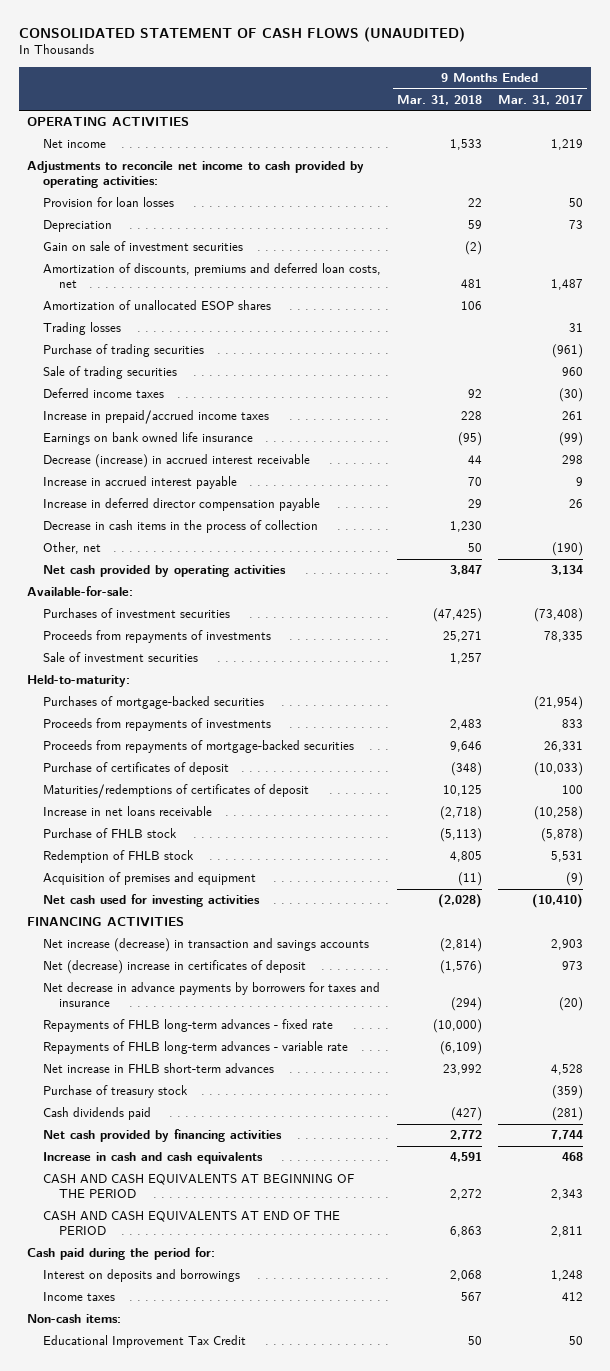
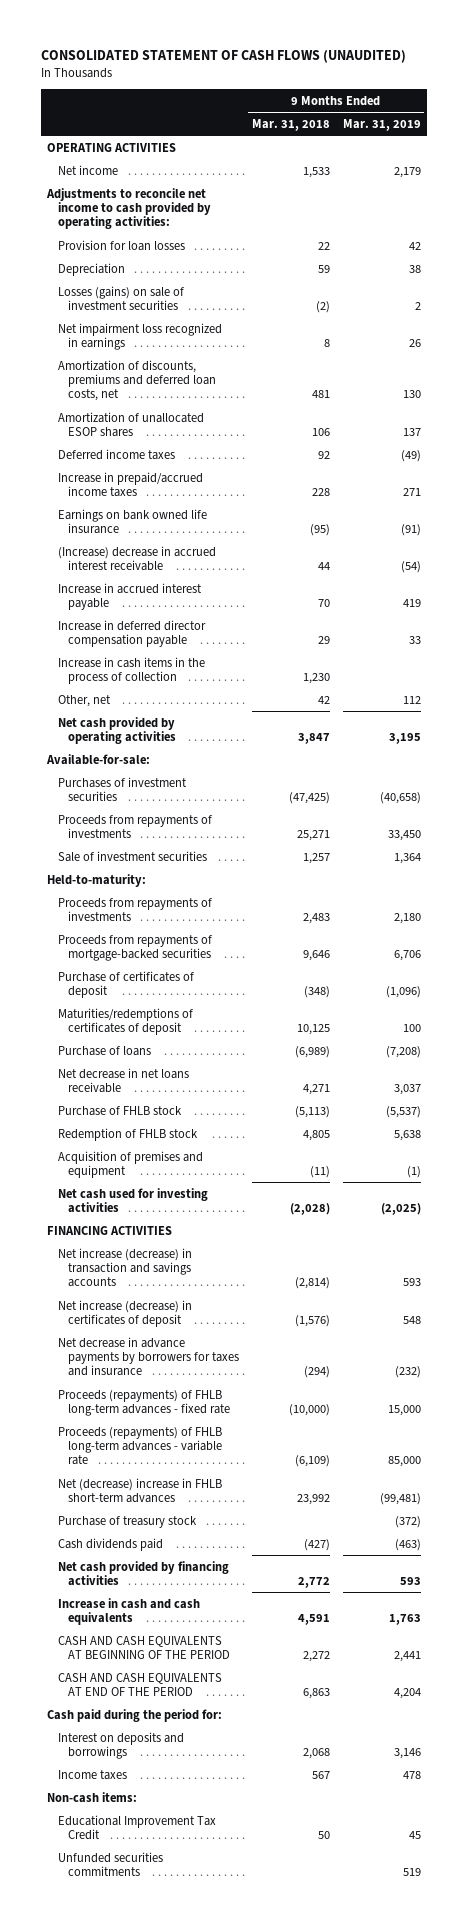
[498,94,584,105] Mar. 31, 2017 -> none
none -> [342,118,421,131] Mar. 31, 2019
[42,241,243,252] Gain on sale of investment securities -> [57,285,184,310] Losses (gains) on sale of investment securities
none -> [57,322,222,350] Net impairment loss recognized in earnings
[42,322,121,336] Trading losses -> none
[42,344,204,358] Purchase of trading securities -> none
[42,366,177,380] Sale of trading securities -> none
[42,454,310,469] Decrease (increase) in accrued interest receivable -> [57,545,216,571] (Increase) decrease in accrued interest receivable
[42,520,318,534] Decrease in cash items in the process of collection -> [57,656,205,684] Increase in cash items in the process of collection
[467,543,482,553] 50 -> [317,695,330,704] 42
[42,696,264,710] Purchases of mortgage-backed securities -> none
none -> [57,1045,151,1056] Purchase of loans
[42,806,212,817] Increase in net loans receivable -> [57,1067,189,1093] Net decrease in net loans receivable
[439,806,482,821] (2,718) -> [302,1083,330,1095] 4,271
[42,960,306,975] Net (decrease) increase in certificates of deposit -> [57,1299,192,1327] Net increase (decrease) in certificates of deposit
[42,1019,333,1033] Repayments of FHLB long-term advances - fixed rate -> [57,1389,230,1416] Proceeds (repayments) of FHLB long-term advances - fixed rate
[42,1041,348,1055] Repayments of FHLB long-term advances - variable rate -> [57,1426,222,1466] Proceeds (repayments) of FHLB long-term advances - variable rate
[42,1063,274,1074] Net increase in FHLB short-term advances -> [57,1477,222,1503] Net (decrease) increase in FHLB short-term advances
none -> [57,1851,163,1876] Unfunded securities commitments

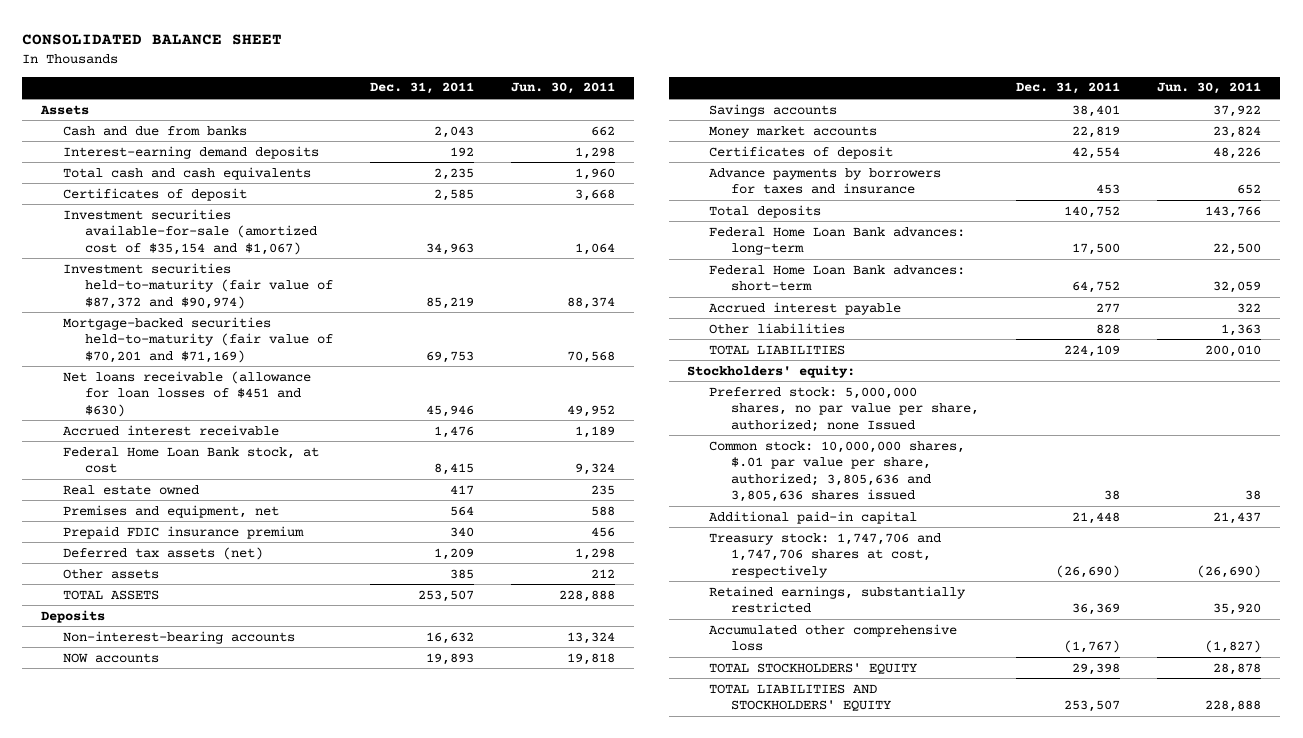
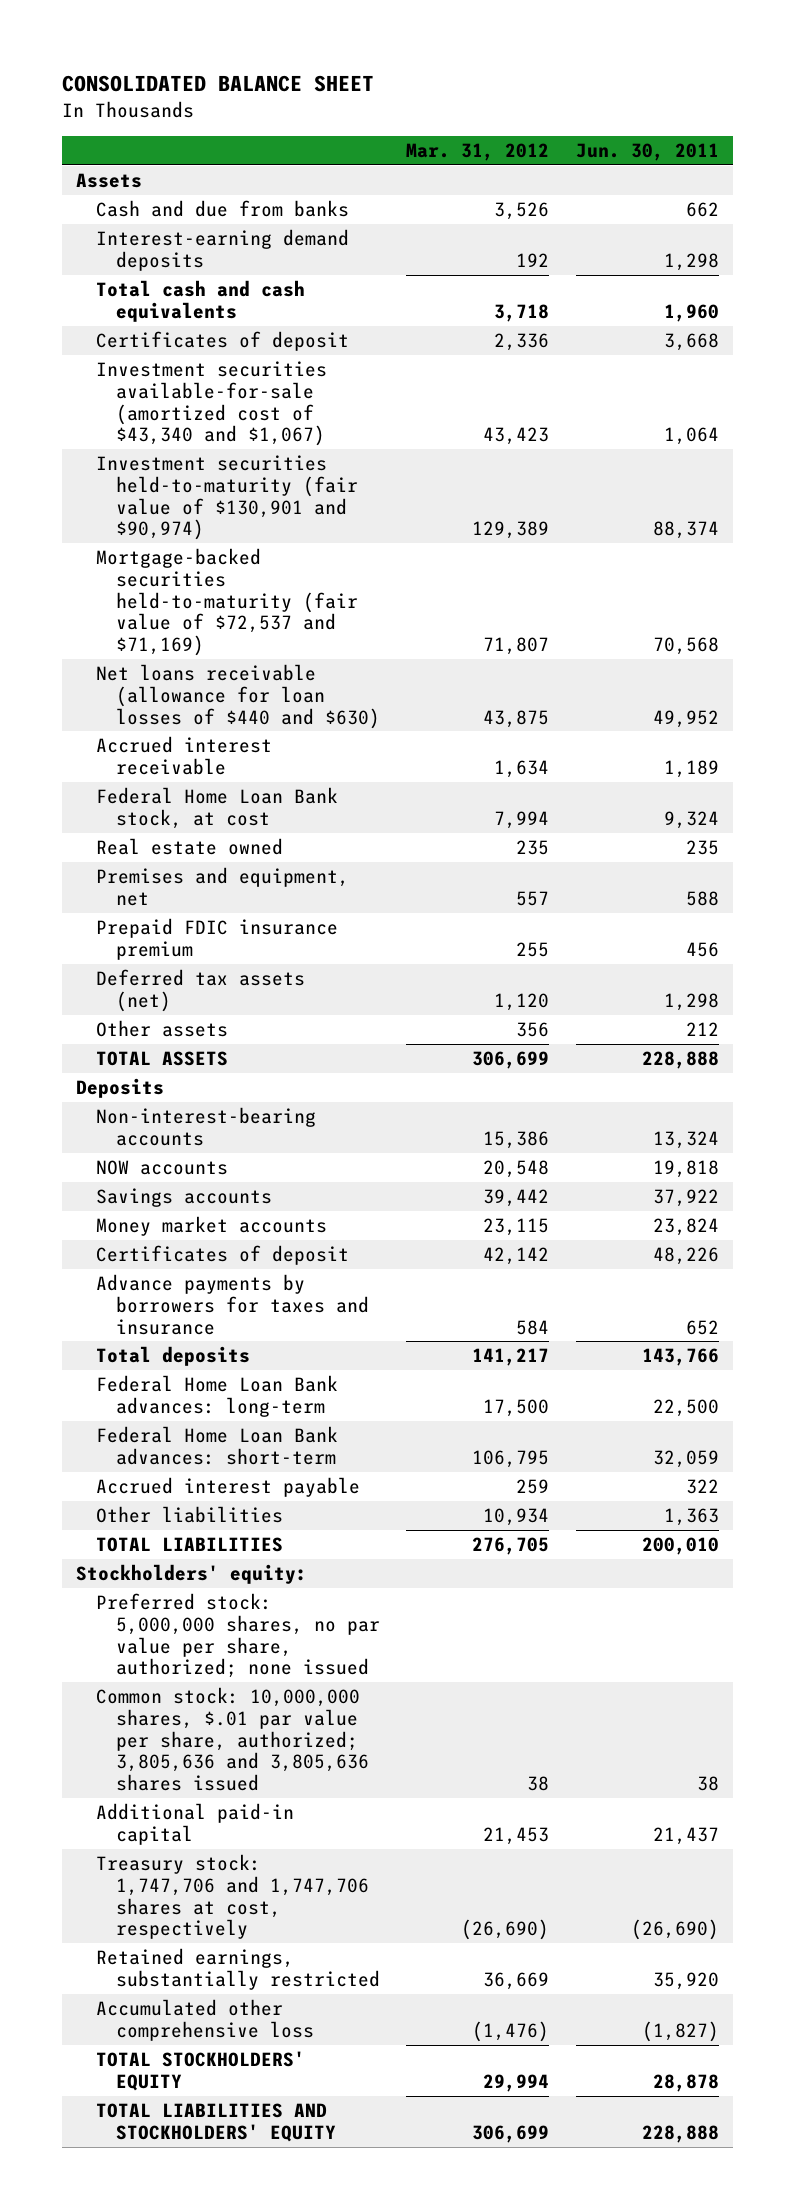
[369,82,474,95] Dec. 31, 2011 -> none
none -> [406,142,550,161] Mar. 31, 2012
[62,208,317,255] Investment securities available-for-sale (amortized cost of $35,154 and $1,067) -> [95,361,327,447] Investment securities available-for-sale (amortized cost of $43,340 and $1,067)
[62,262,333,309] Investment securities held-to-maturity (fair value of $87,372 and $90,974) -> [95,455,358,541] Investment securities held-to-maturity (fair value of $130,901 and $90,974)
[62,316,333,363] Mortgage-backed securities held-to-maturity (fair value of $70,201 and $71,169) -> [95,548,358,657] Mortgage-backed securities held-to-maturity (fair value of $72,537 and $71,169)
[62,370,311,417] Net loans receivable (allowance for loan losses of $451 and $630) -> [95,664,380,729] Net loans receivable (allowance for loan losses of $440 and $630)
[709,386,979,432] Preferred stock: 5,000,000 shares, no par value per share, authorized; none Issued -> [95,1593,380,1679] Preferred stock: 5,000,000 shares, no par value per share, authorized; none issued

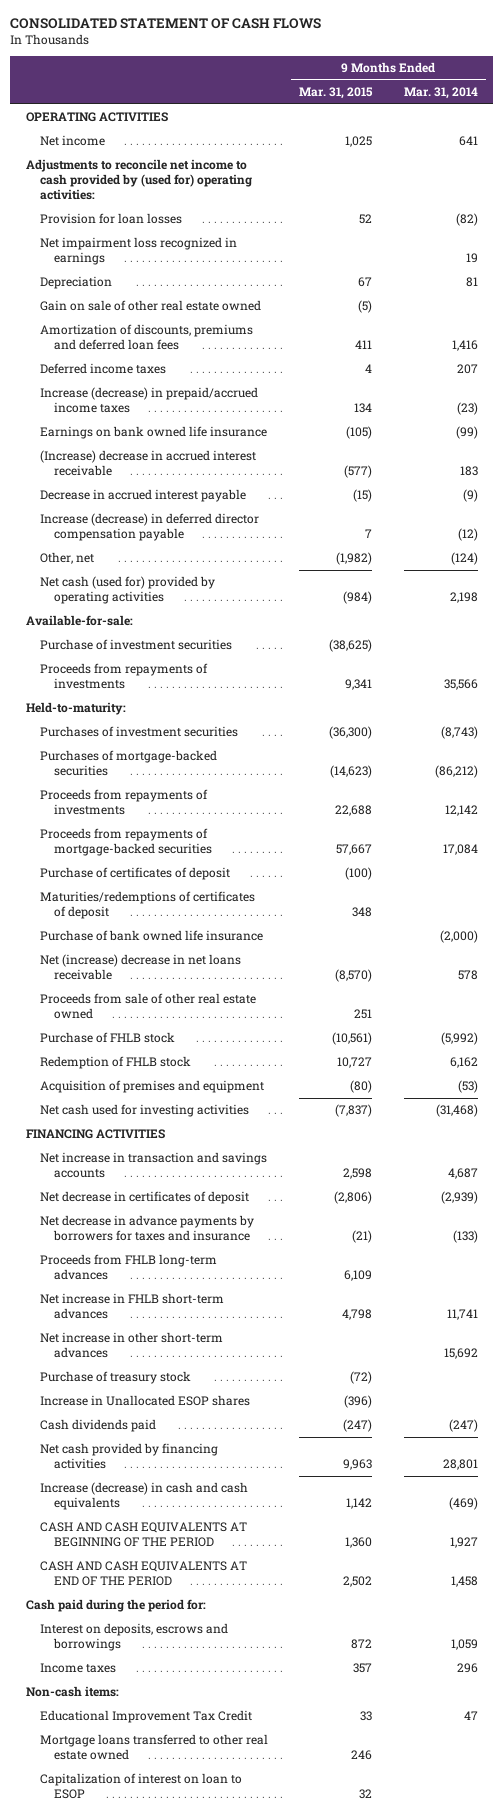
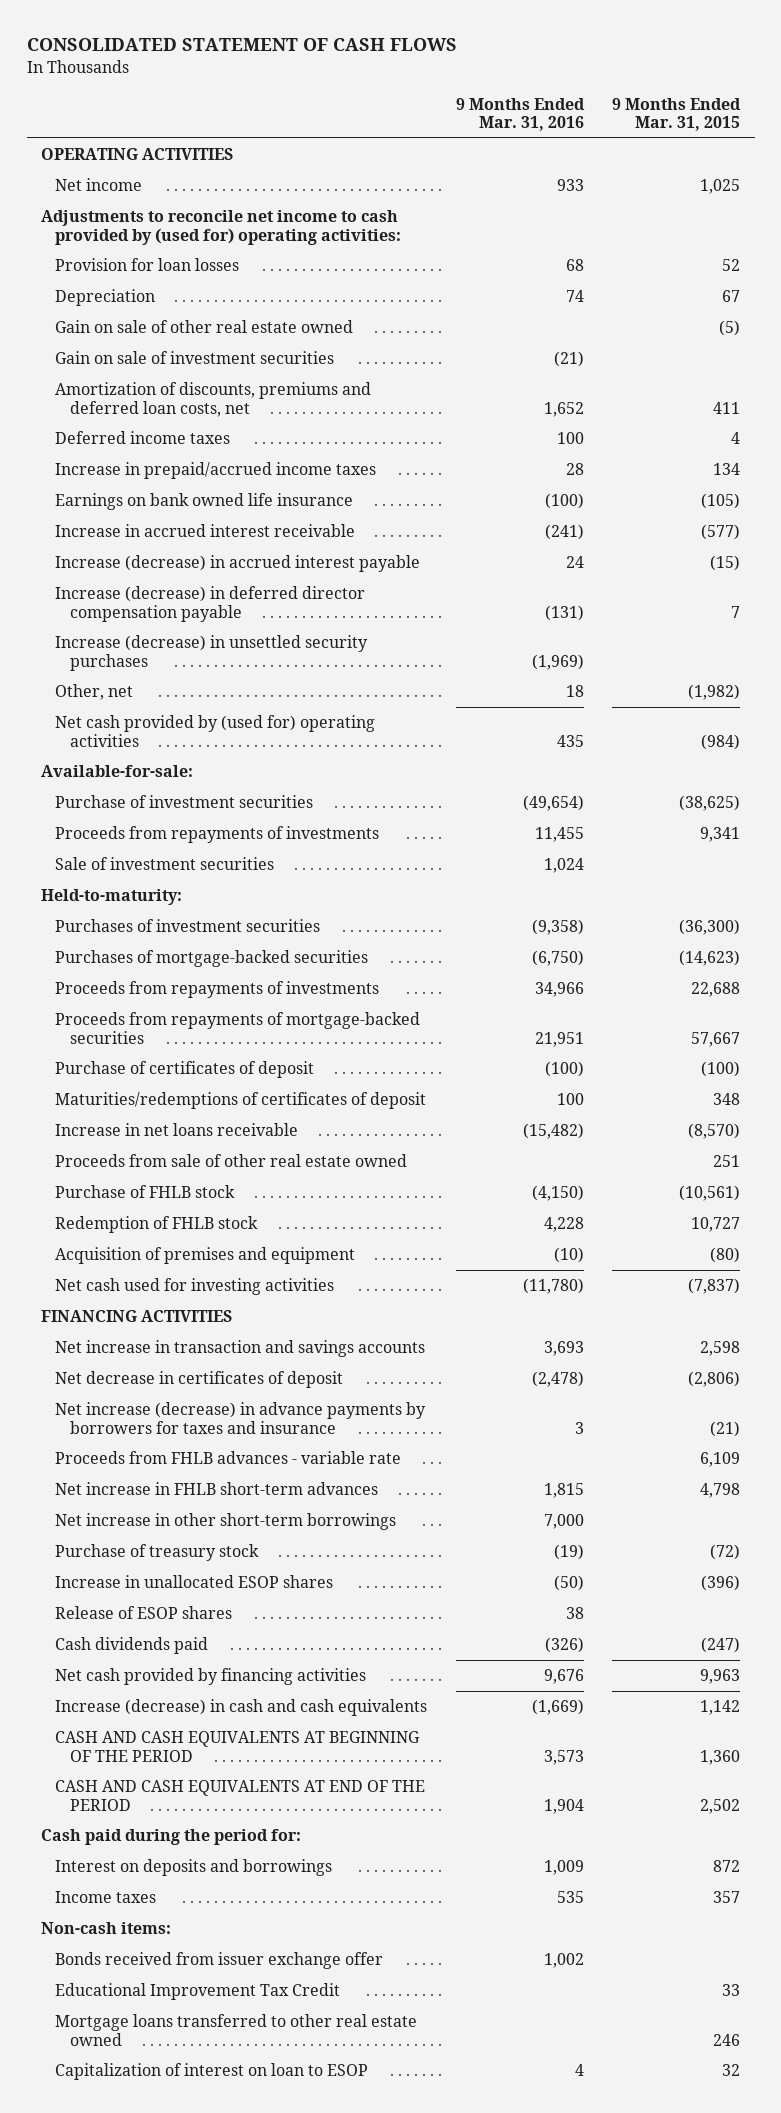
[403,87,478,100] Mar. 31, 2014 -> none
none -> [455,97,585,132] 9 Months Ended Mar. 31, 2016
[39,237,237,266] Net impairment loss recognized in earnings -> none
none -> [55,351,335,365] Gain on sale of investment securities
[39,324,253,351] Amortization of discounts, premiums and deferred loan fees -> [55,382,372,417] Amortization of discounts, premiums and deferred loan costs, net
[39,387,258,414] Increase (decrease) in prepaid/accrued income taxes -> [55,462,377,480] Increase in prepaid/accrued income taxes
[39,450,256,477] (Increase) decrease in accrued interest receivable -> [55,524,356,538] Increase in accrued interest receivable
[39,489,246,503] Decrease in accrued interest payable -> [55,555,421,573] Increase (decrease) in accrued interest payable
none -> [55,635,369,671] Increase (decrease) in unsettled security purchases
[39,576,215,605] Net cash (used for) provided by operating activities -> [55,715,376,747] Net cash provided by (used for) operating activities
none -> [55,857,275,871] Sale of investment securities
[39,930,263,942] Purchase of bank owned life insurance -> none
[39,954,241,981] Net (increase) decrease in net loans receivable -> [55,1123,299,1137] Increase in net loans receivable
[39,1215,254,1242] Net decrease in advance payments by borrowers for taxes and insurance -> [55,1402,427,1434] Net increase (decrease) in advance payments by borrowers for taxes and insurance
[39,1254,217,1281] Proceeds from FHLB long-term advances -> [55,1451,402,1465] Proceeds from FHLB advances - variable rate
[39,1332,223,1359] Net increase in other short-term advances -> [55,1513,397,1531] Net increase in other short-term borrowings
[39,1395,250,1407] Increase in Unallocated ESOP shares -> [55,1575,334,1589] Increase in unallocated ESOP shares
none -> [55,1606,233,1620] Release of ESOP shares
[39,1623,228,1652] Interest on deposits, escrows and borrowings -> [55,1859,333,1877] Interest on deposits and borrowings
none -> [55,1952,384,1970] Bonds received from issuer exchange offer

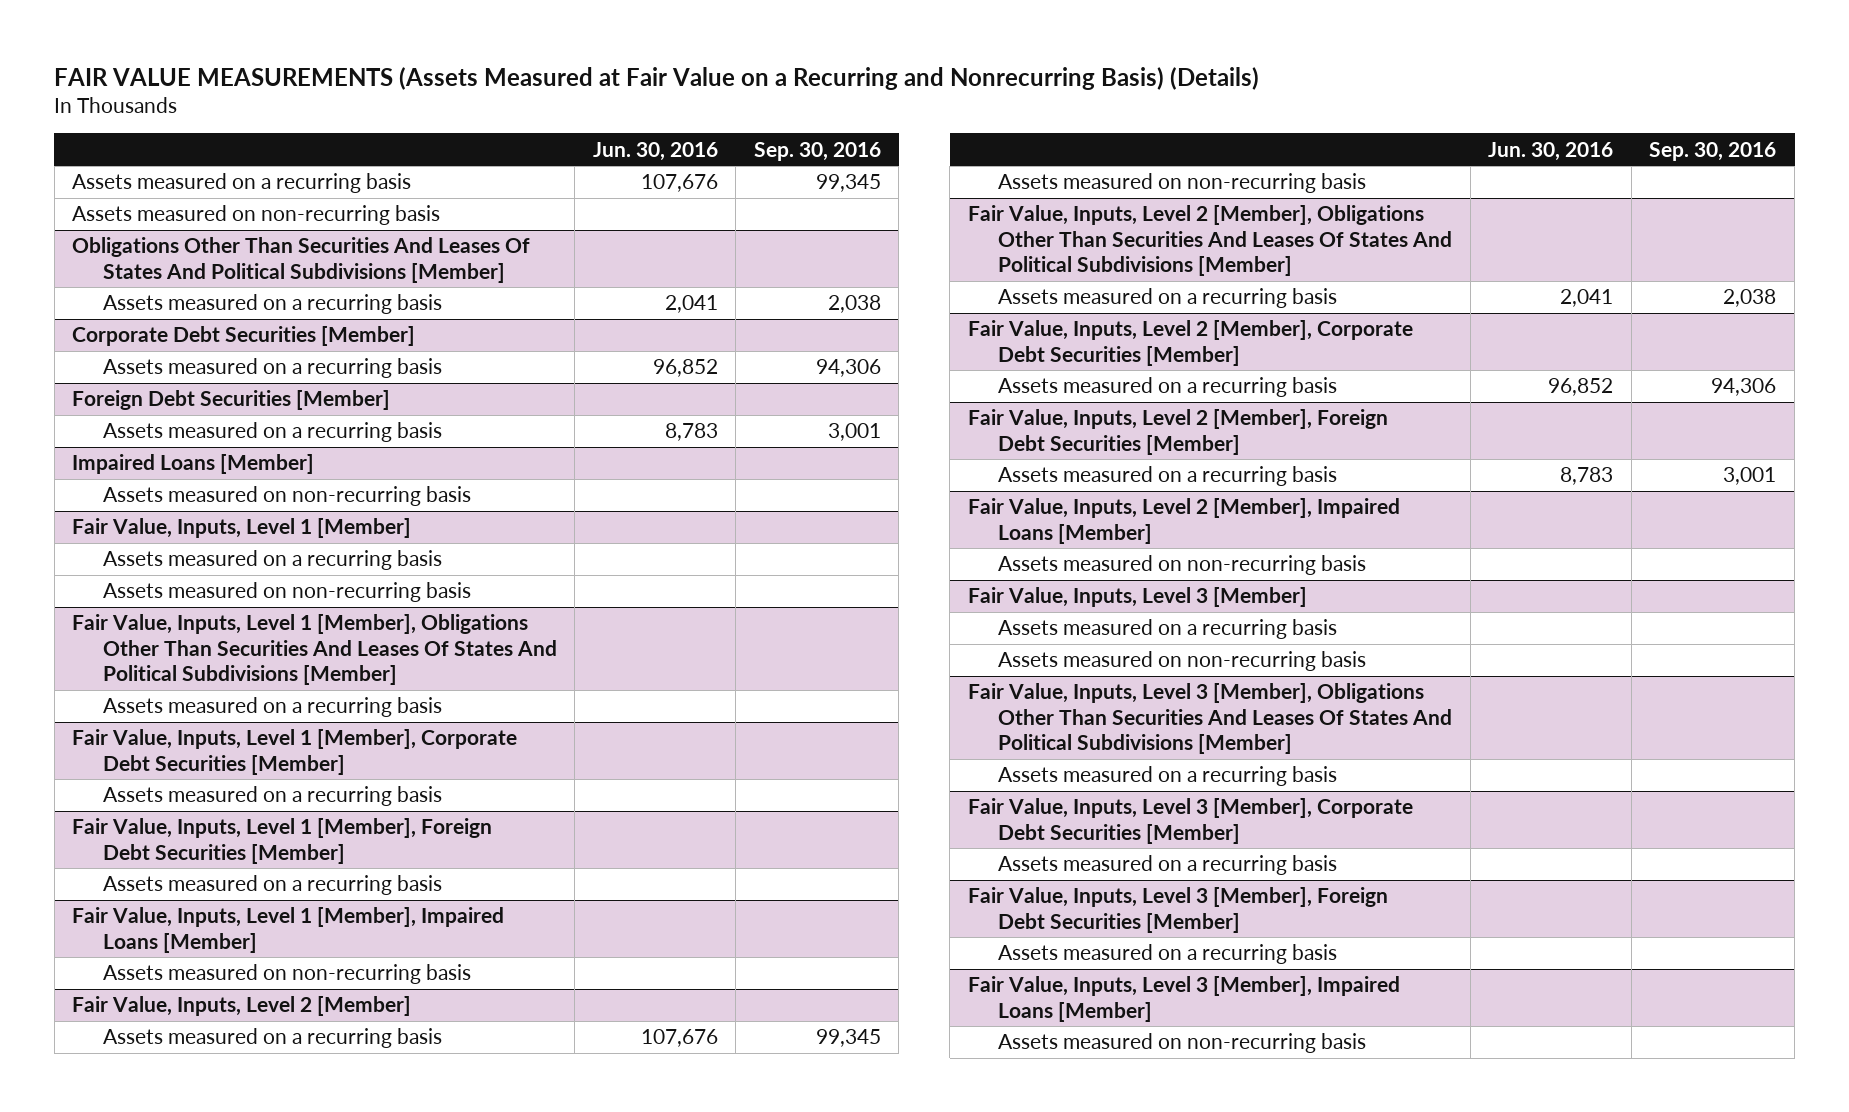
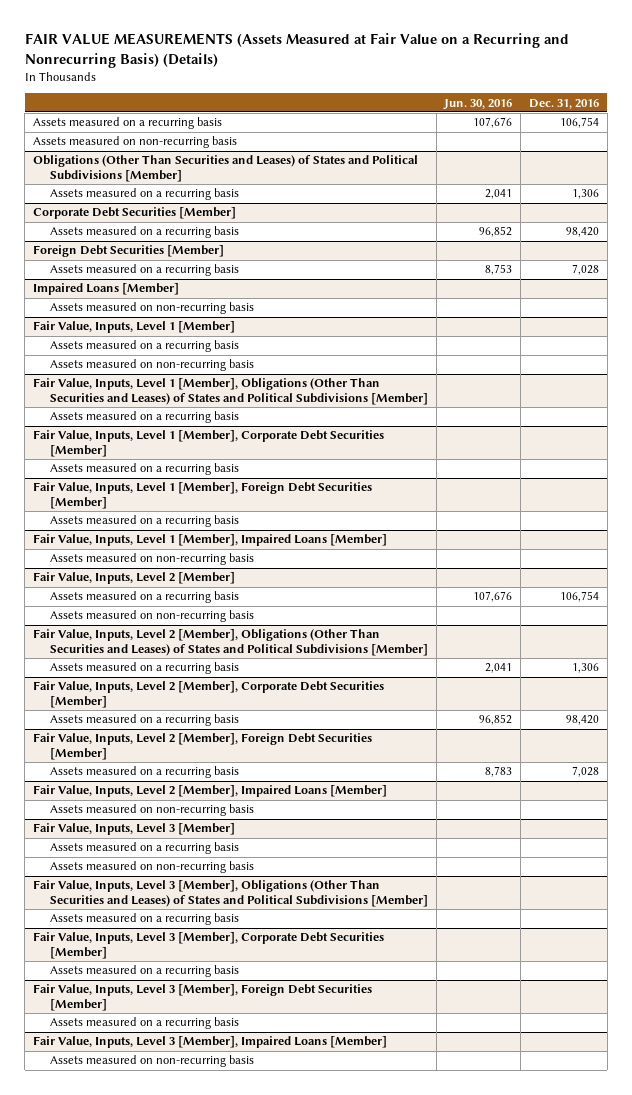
[753,141,881,161] Sep. 30, 2016 -> none
none -> [528,98,599,109] Dec. 31, 2016
[72,237,531,283] Obligations Other Than Securities And Leases Of States And Political Subdivisions [Member] -> [32,155,418,183] Obligations (Other Than Securities and Leases) of States and Political Subdivisions [Member]
[664,423,718,442] 8,783 -> [485,264,513,276] 8,753
[72,614,557,686] Fair Value, Inputs, Level 1 [Member], Obligations Other Than Securities And Leases Of States And Political Subdivisions [Member] -> [32,378,428,406] Fair Value, Inputs, Level 1 [Member], Obligations (Other Than Securities and Leases) of States and Political Subdivisions [Member]
[967,205,1453,277] Fair Value, Inputs, Level 2 [Member], Obligations Other Than Securities And Leases Of States And Political Subdivisions [Member] -> [32,629,428,657] Fair Value, Inputs, Level 2 [Member], Obligations (Other Than Securities and Leases) of States and Political Subdivisions [Member]
[967,683,1453,755] Fair Value, Inputs, Level 3 [Member], Obligations Other Than Securities And Leases Of States And Political Subdivisions [Member] -> [32,880,428,908] Fair Value, Inputs, Level 3 [Member], Obligations (Other Than Securities and Leases) of States and Political Subdivisions [Member]

